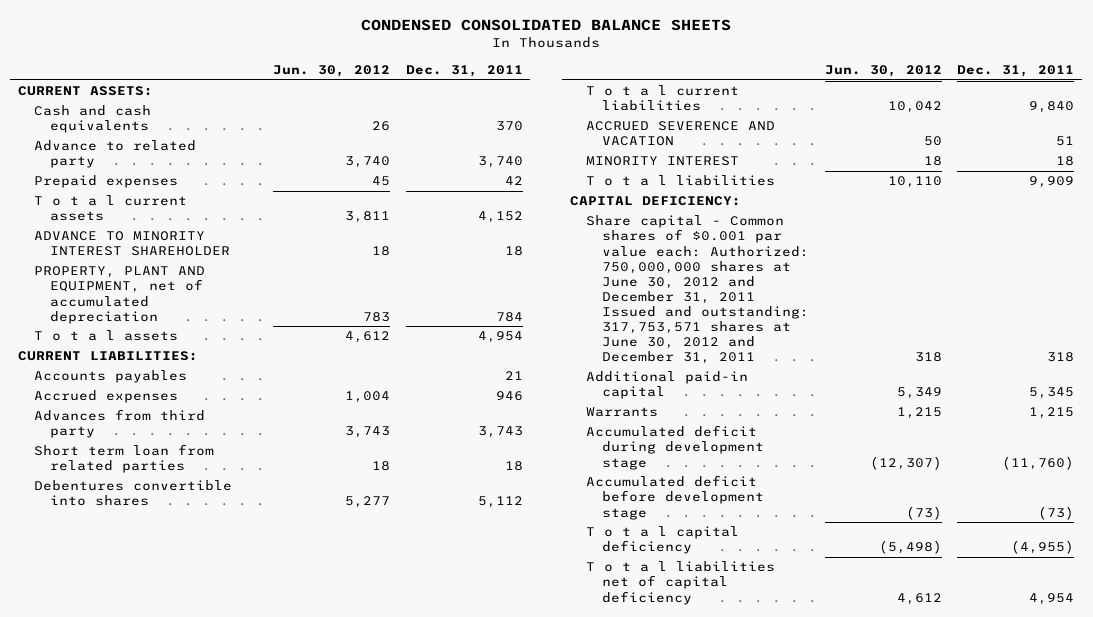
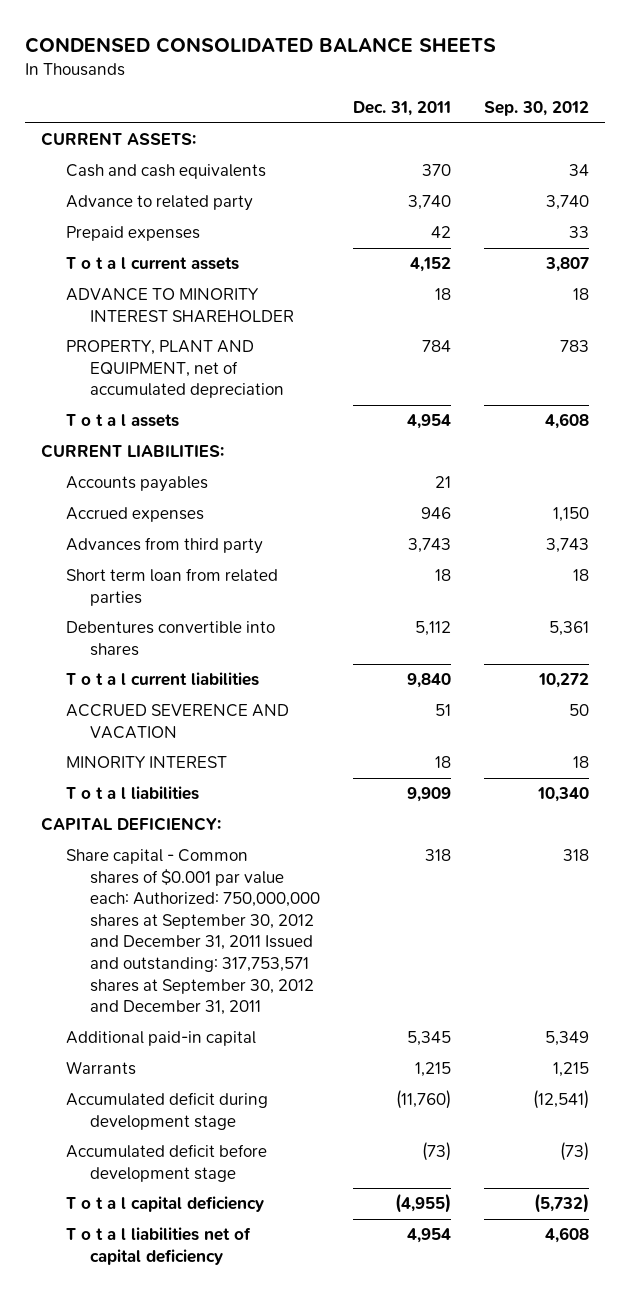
[272,65,390,78] Jun. 30, 2012 -> none
none -> [483,101,589,117] Sep. 30, 2012
[586,215,810,365] Share capital - Common shares of $0.001 par value each: Authorized: 750,000,000 shares at June 30, 2012 and December 31, 2011 Issued and outstanding: 317,753,571 shares at June 30, 2012 and December 31, 2011 -> [65,849,321,1016] Share capital - Common shares of $0.001 par value each: Authorized: 750,000,000 shares at September 30, 2012 and December 31, 2011 Issued and outstanding: 317,753,571 shares at September 30, 2012 and December 31, 2011

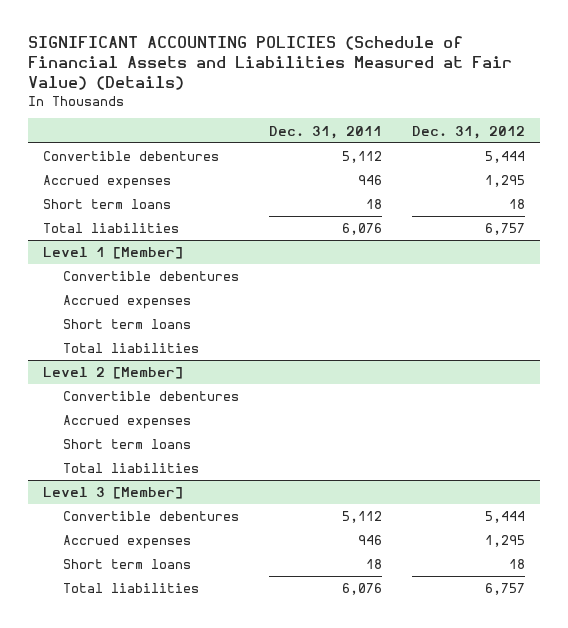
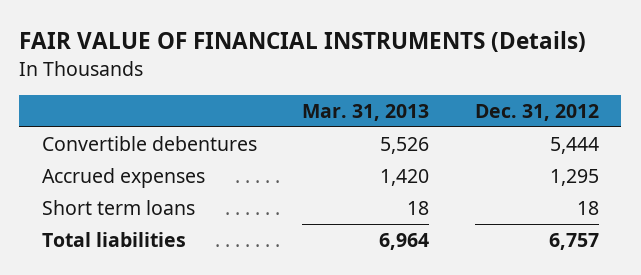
[27,36,512,91] SIGNIFICANT ACCOUNTING POLICIES (Schedule of Financial Assets and Liabilities Measured at Fair Value) (Details) -> [19,31,587,53] FAIR VALUE OF FINANCIAL INSTRUMENTS (Details)
[268,125,382,139] Dec. 31, 2011 -> none
none -> [302,103,430,121] Mar. 31, 2013
[42,247,183,260] Level 1 [Member] -> none
[63,271,240,282] Convertible debentures -> none
[63,295,192,310] Accrued expenses -> none
[63,319,192,330] Short term loans -> none
[63,343,200,354] Total liabilities -> none
[42,367,183,380] Level 2 [Member] -> none
[63,391,240,402] Convertible debentures -> none
[63,415,192,430] Accrued expenses -> none
[63,439,192,450] Short term loans -> none
[63,463,200,474] Total liabilities -> none
[42,487,183,500] Level 3 [Member] -> none
[63,511,240,522] Convertible debentures -> none
[63,535,192,550] Accrued expenses -> none
[63,559,192,570] Short term loans -> none
[63,583,200,594] Total liabilities -> none

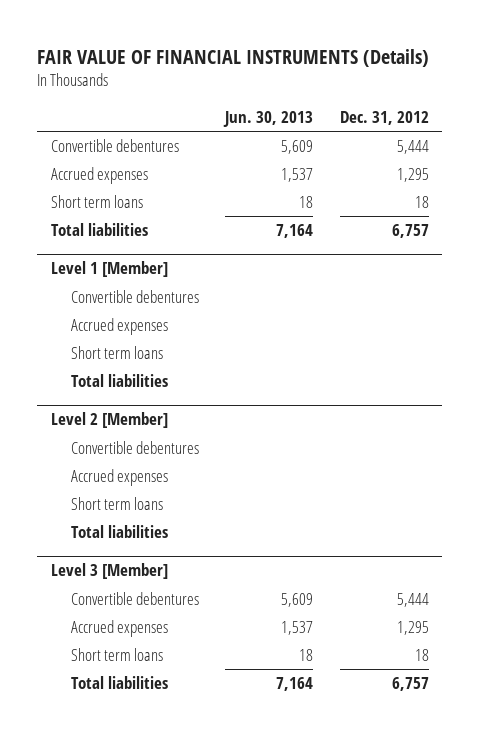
[302,103,430,121] Mar. 31, 2013 -> none
none -> [223,111,314,128] Jun. 30, 2013
none -> [50,261,168,278] Level 1 [Member]
none -> [70,290,199,304] Convertible debentures
none -> [70,318,168,336] Accrued expenses
none -> [70,346,163,360] Short term loans
none -> [70,374,168,388] Total liabilities
none -> [50,412,168,429] Level 2 [Member]
none -> [70,441,199,455] Convertible debentures
none -> [70,469,168,487] Accrued expenses
none -> [70,497,163,511] Short term loans
none -> [70,525,168,539] Total liabilities
none -> [50,563,168,580] Level 3 [Member]
none -> [70,592,199,606] Convertible debentures
none -> [70,620,168,638] Accrued expenses
none -> [70,648,163,662] Short term loans
none -> [70,676,168,690] Total liabilities

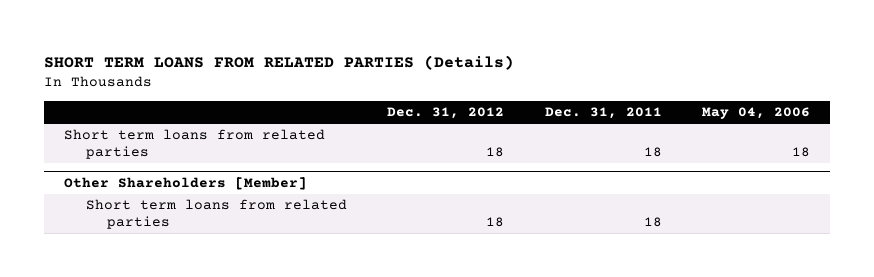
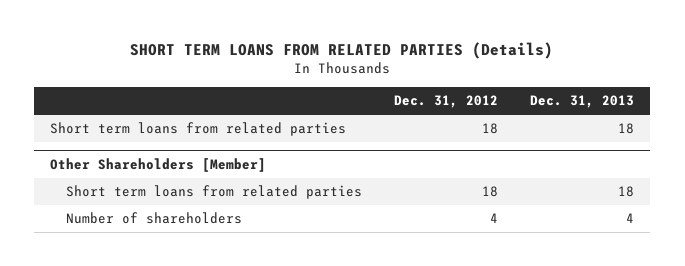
[544,107,662,120] Dec. 31, 2011 -> none
[702,107,811,120] May 04, 2006 -> none
none -> [530,95,635,109] Dec. 31, 2013
none -> [65,212,242,225] Number of shareholders

